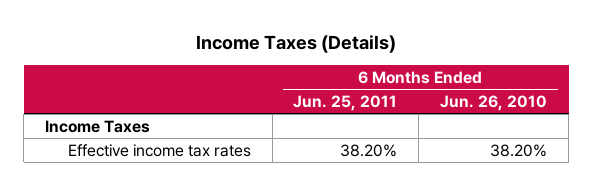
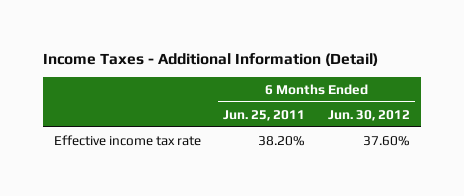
[196,34,397,53] Income Taxes (Details) -> [42,52,378,66] Income Taxes - Additional Information (Detail)
[440,94,548,111] Jun. 26, 2010 -> none
none -> [327,109,410,121] Jun. 30, 2012
[45,119,151,133] Income Taxes -> none
[67,143,251,157] Effective income tax rates -> [54,134,202,146] Effective income tax rate

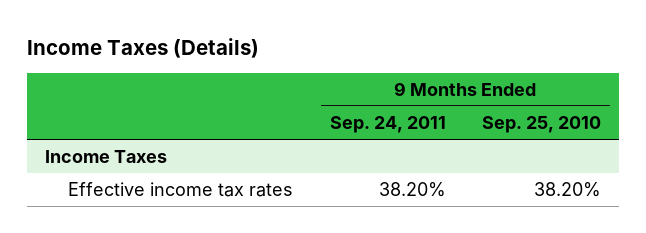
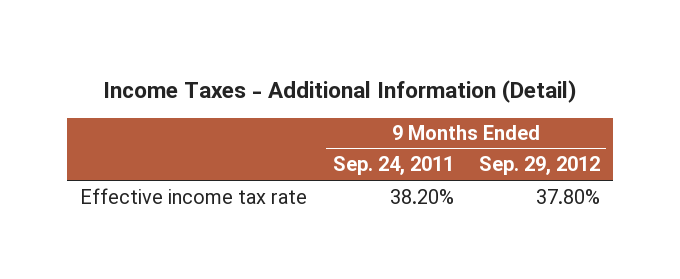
[26,37,259,58] Income Taxes (Details) -> [103,80,578,104] Income Taxes - Additional Information (Detail)
[482,116,602,134] Sep. 25, 2010 -> none
none -> [478,156,600,176] Sep. 29, 2012
[45,150,168,164] Income Taxes -> none
[68,182,294,198] Effective income tax rates -> [80,187,308,204] Effective income tax rate

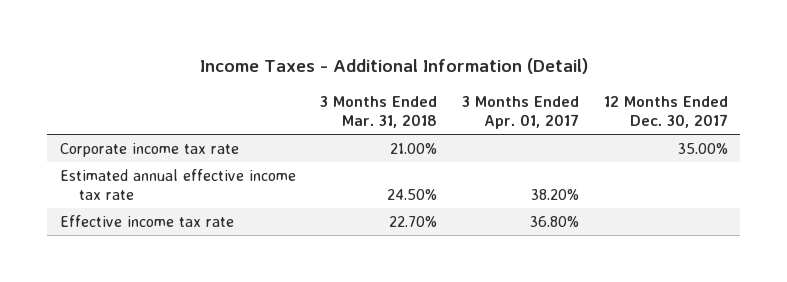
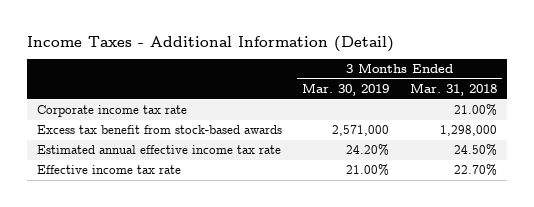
[461,96,579,130] 3 Months Ended Apr. 01, 2017 -> none
[603,96,728,129] 12 Months Ended Dec. 30, 2017 -> none
none -> [302,83,390,97] Mar. 30, 2019
none -> [37,125,283,135] Excess tax benefit from stock-based awards

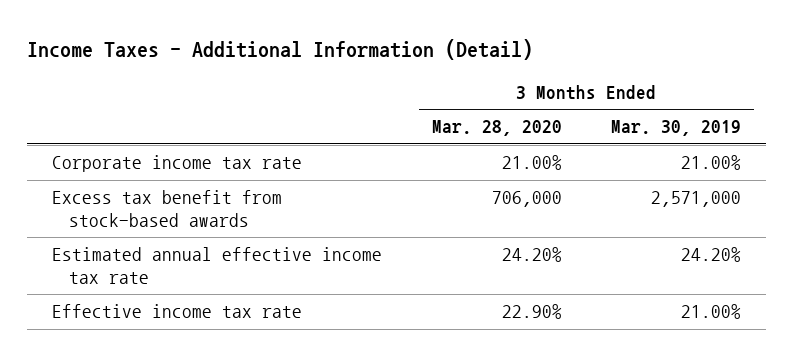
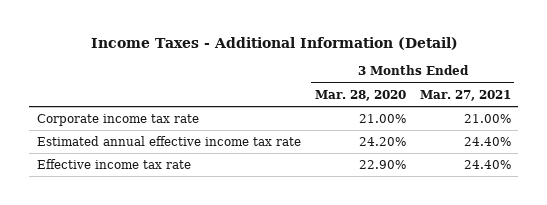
[611,120,742,137] Mar. 30, 2019 -> none
none -> [419,89,511,101] Mar. 27, 2021
[51,190,282,227] Excess tax benefit from stock-based awards -> none

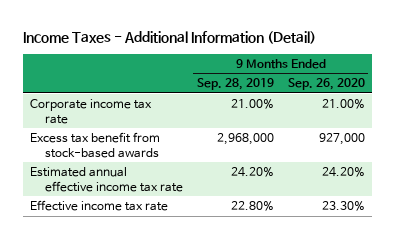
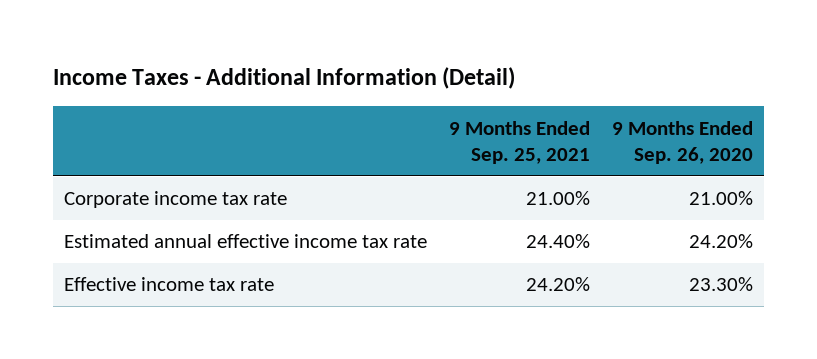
[196,78,274,91] Sep. 28, 2019 -> none
none -> [449,120,591,164] 9 Months Ended Sep. 25, 2021
[29,132,160,158] Excess tax benefit from stock-based awards -> none

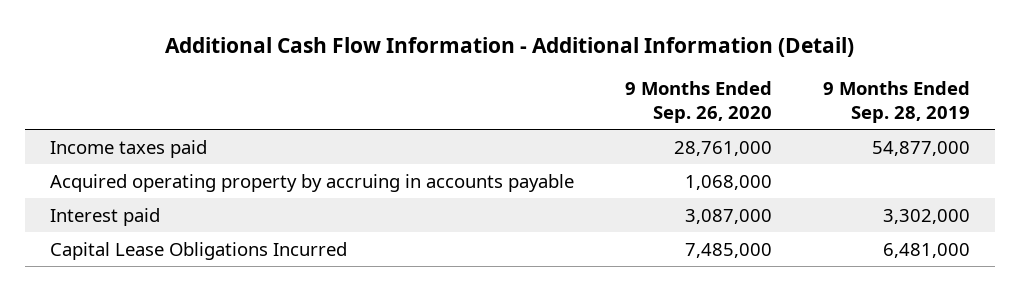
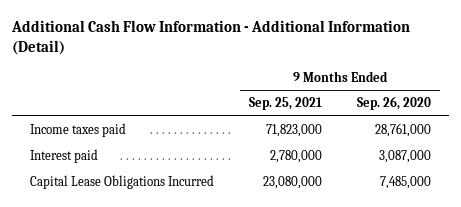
[822,81,970,123] 9 Months Ended Sep. 28, 2019 -> none
none -> [248,97,322,111] Sep. 25, 2021
[50,173,575,192] Acquired operating property by accruing in accounts payable -> none

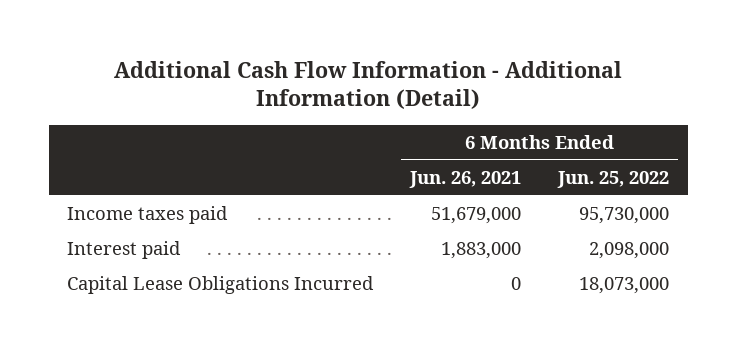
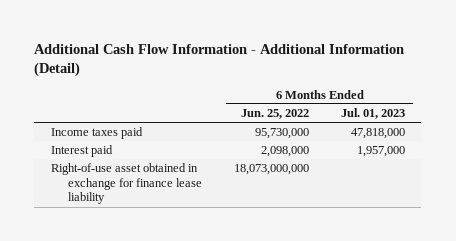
[409,171,522,189] Jun. 26, 2021 -> none
none -> [341,108,406,120] Jul. 01, 2023
[67,276,375,295] Capital Lease Obligations Incurred -> none
none -> [50,163,203,205] Right-of-use asset obtained in exchange for finance lease liability

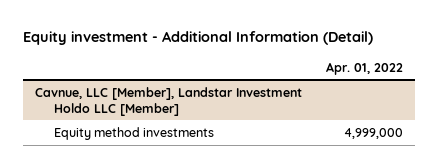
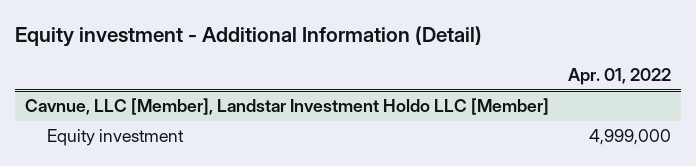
[53,126,214,140] Equity method investments -> [47,129,185,147] Equity investment

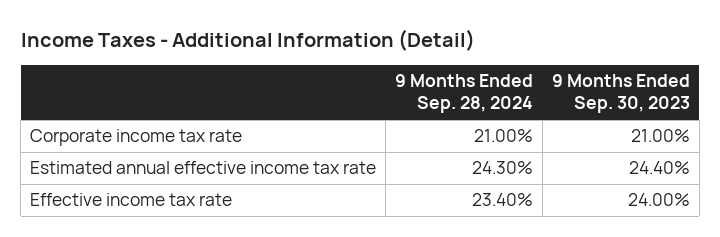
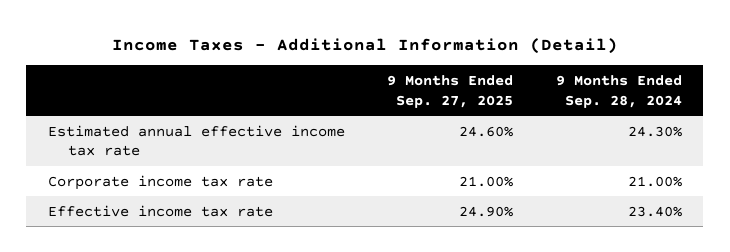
[551,74,690,114] 9 Months Ended Sep. 30, 2023 -> none
none -> [387,75,514,108] 9 Months Ended Sep. 27, 2025
[29,129,242,147] Corporate income tax rate -> [47,174,273,190] Corporate income tax rate

